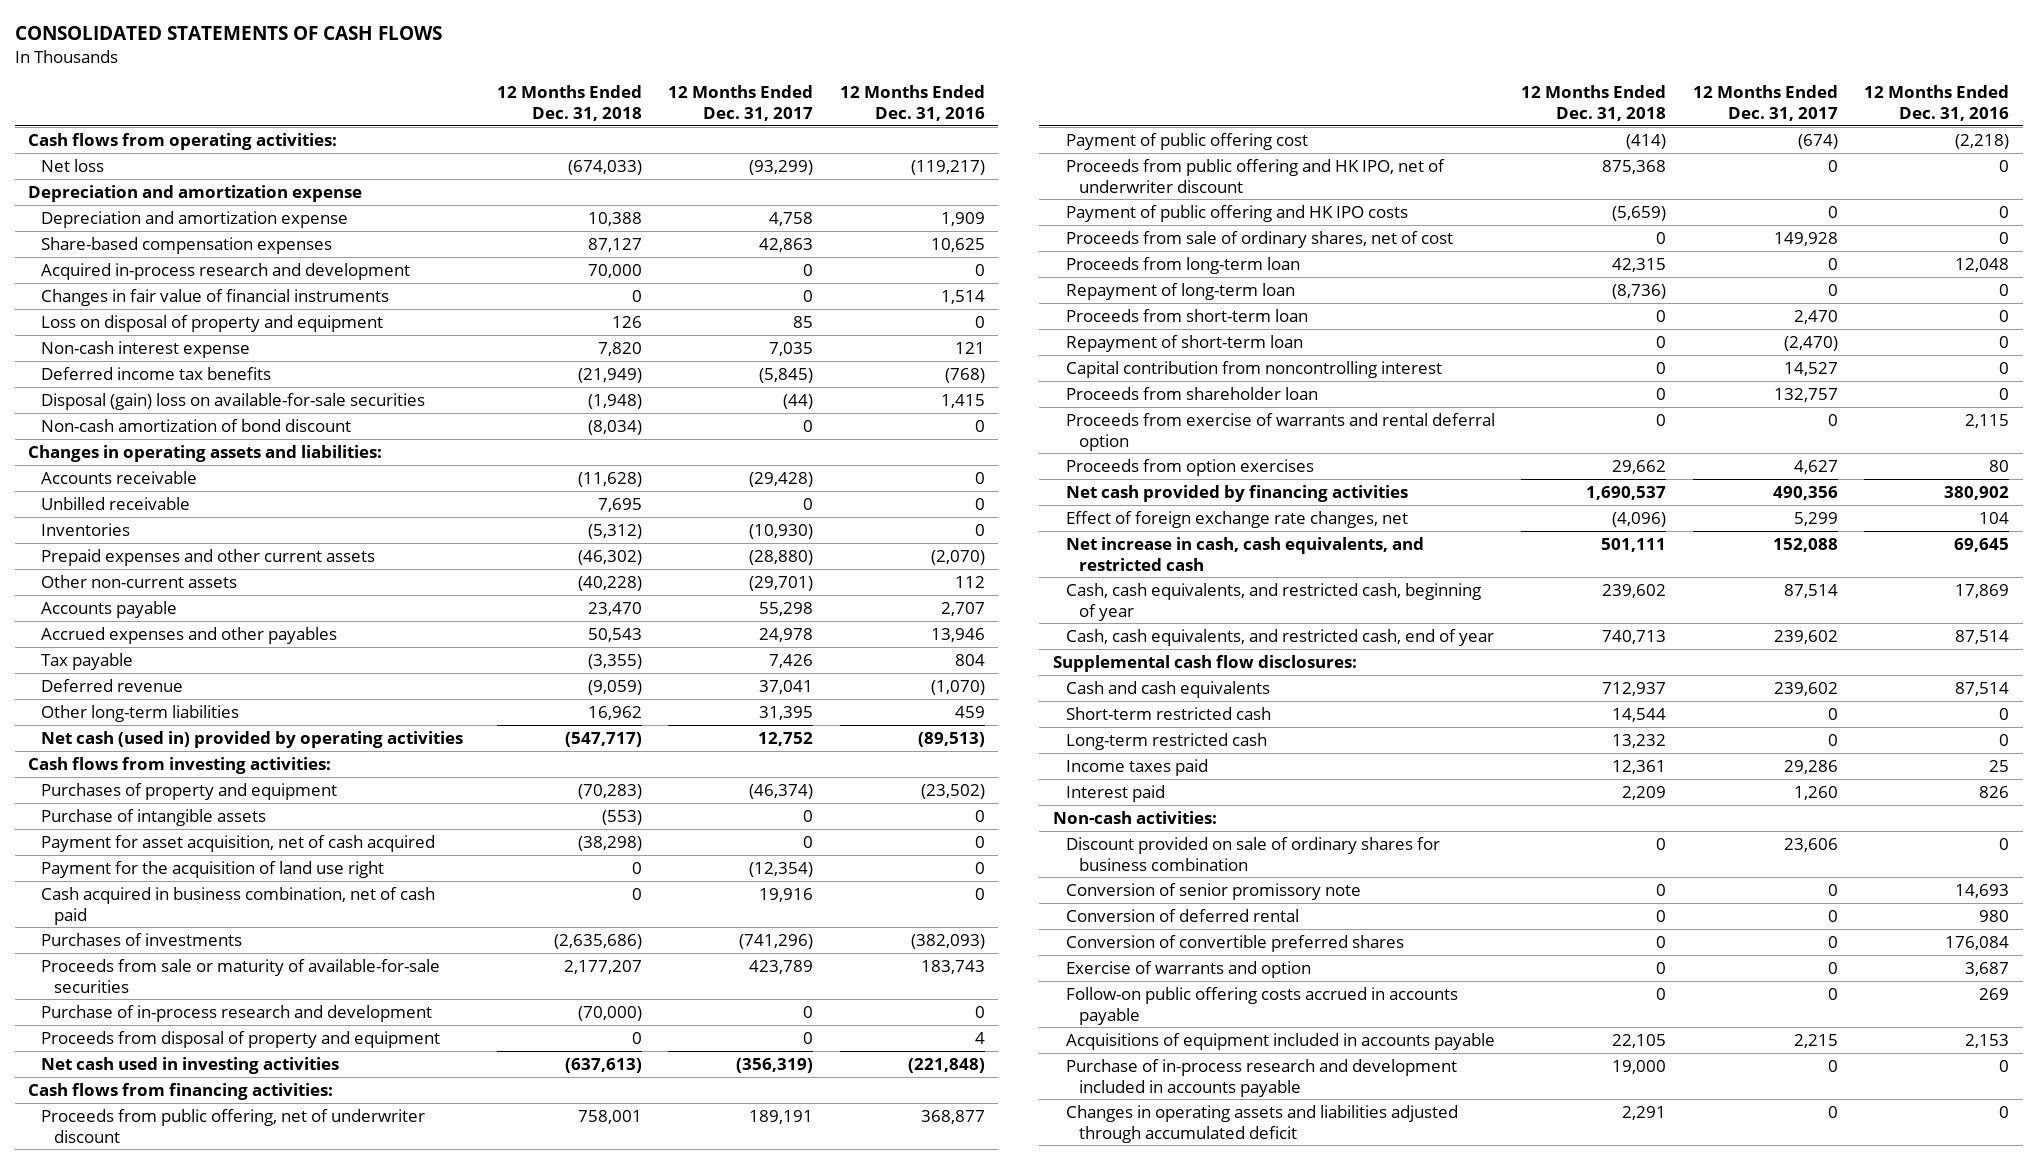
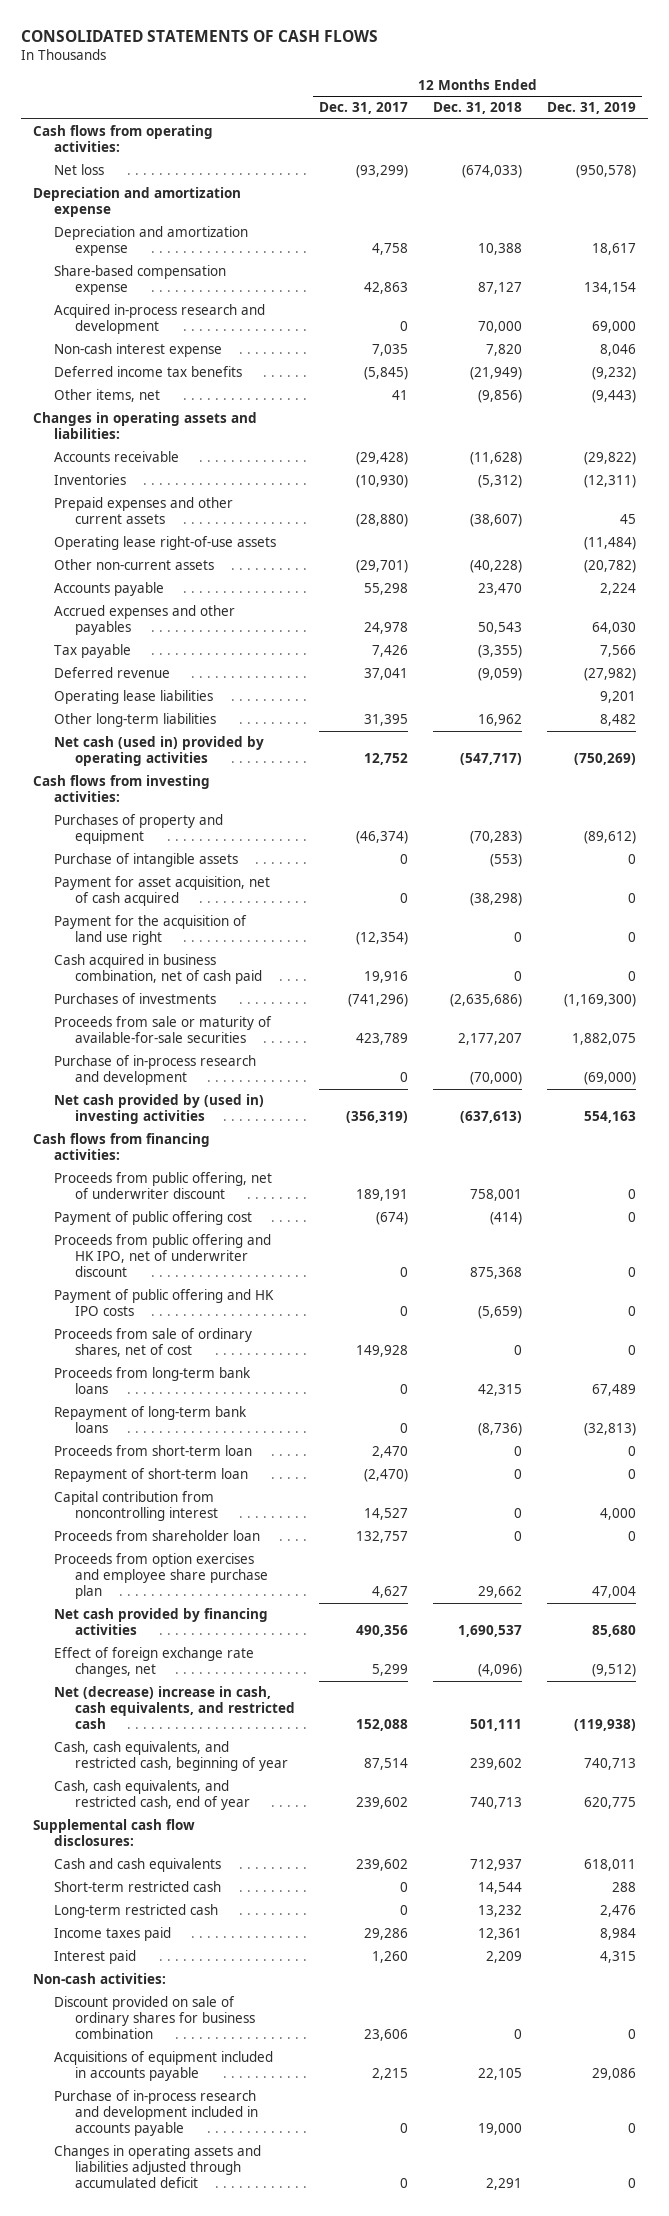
[839,84,985,121] 12 Months Ended Dec. 31, 2016 -> none
none -> [546,102,636,115] Dec. 31, 2019
[41,236,333,254] Share-based compensation expenses -> [54,265,227,296] Share-based compensation expense
[41,288,390,306] Changes in fair value of financial instruments -> none
[41,314,384,332] Loss on disposal of property and equipment -> none
[41,392,426,410] Disposal (gain) loss on available-for-sale securities -> none
[41,418,352,432] Non-cash amortization of bond discount -> none
none -> [54,389,161,403] Other items, net
[41,496,191,510] Unbilled receivable -> none
[577,549,642,565] (46,302) -> [470,514,523,528] (38,607)
none -> [54,536,277,551] Operating lease right-of-use assets
none -> [54,690,214,705] Operating lease liabilities
[41,1030,441,1048] Proceeds from disposal of property and equipment -> none
[41,1056,340,1074] Net cash used in investing activities -> [54,1094,265,1125] Net cash provided by (used in) investing activities
[1065,256,1300,274] Proceeds from long-term loan -> [54,1367,252,1395] Proceeds from long-term bank loans
[1065,282,1295,300] Repayment of long-term loan -> [54,1406,248,1434] Repayment of long-term bank loans
[1065,412,1495,451] Proceeds from exercise of warrants and rental deferral option -> none
[1065,458,1314,476] Proceeds from option exercises -> [54,1553,268,1600] Proceeds from option exercises and employee share purchase plan
[1065,536,1424,571] Net increase in cash, cash equivalents, and restricted cash -> [54,1686,295,1730] Net (decrease) increase in cash, cash equivalents, and restricted cash
[1065,882,1361,900] Conversion of senior promissory note -> none
[1065,908,1299,922] Conversion of deferred rental -> none
[1065,934,1404,952] Conversion of convertible preferred shares -> none
[1065,960,1311,978] Exercise of warrants and option -> none
[1065,986,1458,1025] Follow-on public offering costs accrued in accounts payable -> none

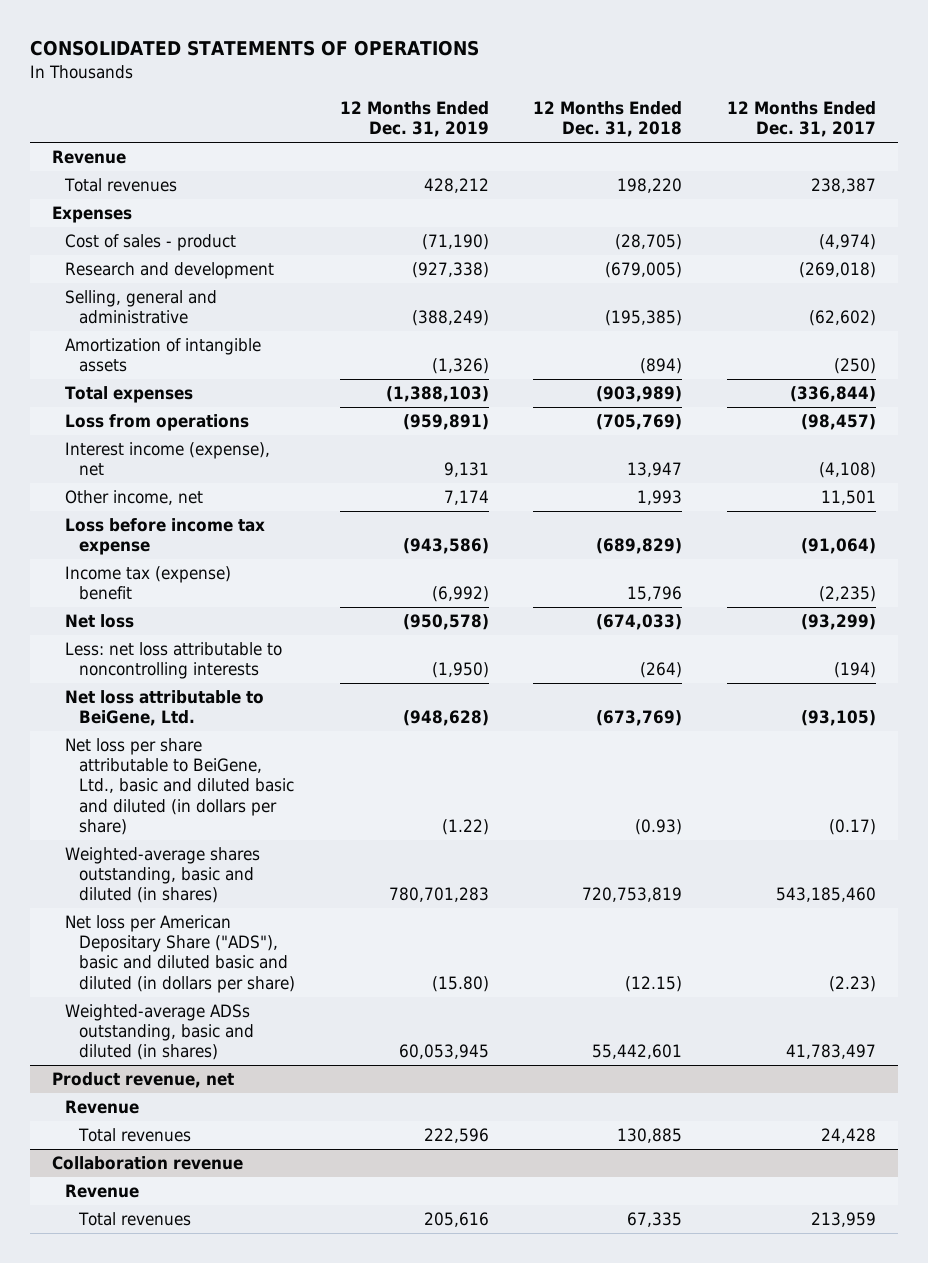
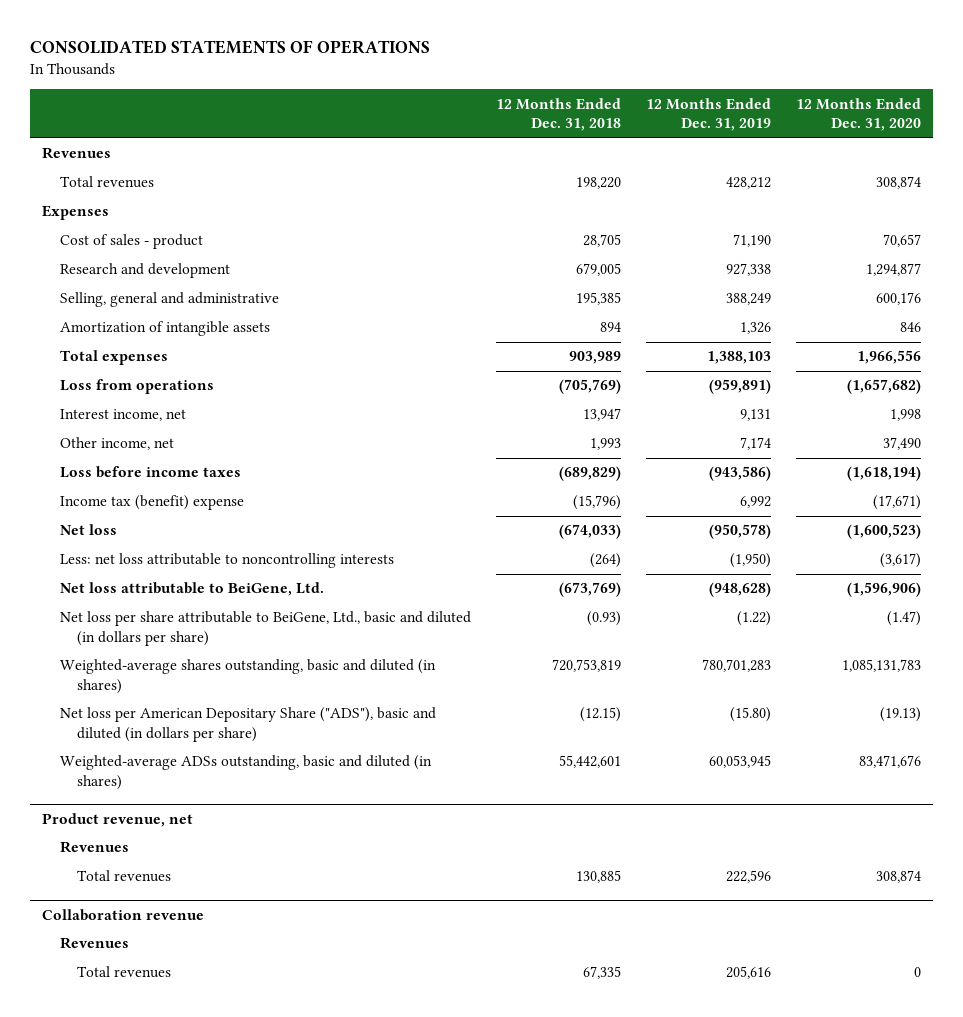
[726,101,876,138] 12 Months Ended Dec. 31, 2017 -> none
none -> [795,97,921,132] 12 Months Ended Dec. 31, 2020
[52,150,127,165] Revenue -> [42,147,112,160] Revenues
[421,234,489,251] (71,190) -> [732,234,771,248] 71,190
[615,234,683,251] (28,705) -> [582,234,621,248] 28,705
[411,262,489,279] (927,338) -> [725,263,771,277] 927,338
[605,262,683,279] (679,005) -> [575,263,621,277] 679,005
[411,310,489,327] (388,249) -> [725,293,771,306] 388,249
[605,310,683,327] (195,385) -> [575,292,621,306] 195,385
[431,358,489,375] (1,326) -> [739,322,771,335] 1,326
[640,358,683,375] (894) -> [599,322,621,333] 894
[385,386,489,403] (1,388,103) -> [706,351,771,365] 1,388,103
[596,386,683,403] (903,989) -> [568,351,621,365] 903,989
[65,442,271,477] Interest income (expense), net -> [59,409,186,422] Interest income, net
[65,518,266,556] Loss before income tax expense -> [59,466,241,479] Loss before income taxes
[65,566,232,601] Income tax (expense) benefit -> [59,495,244,511] Income tax (benefit) expense
[431,586,489,603] (6,992) -> [739,496,771,509] 6,992
[627,586,683,602] 15,796 -> [572,495,621,511] (15,796)
[65,738,294,835] Net loss per share attributable to BeiGene, Ltd., basic and diluted basic and diluted (in dollars per share) -> [59,611,471,646] Net loss per share attributable to BeiGene, Ltd., basic and diluted (in dollars per share)
[65,915,295,993] Net loss per American Depositary Share ("ADS"), basic and diluted basic and diluted (in dollars per share) -> [59,707,436,742] Net loss per American Depositary Share ("ADS"), basic and diluted (in dollars per share)
[65,1100,140,1115] Revenue -> [59,841,129,854] Revenues
[65,1184,140,1199] Revenue -> [59,937,129,950] Revenues

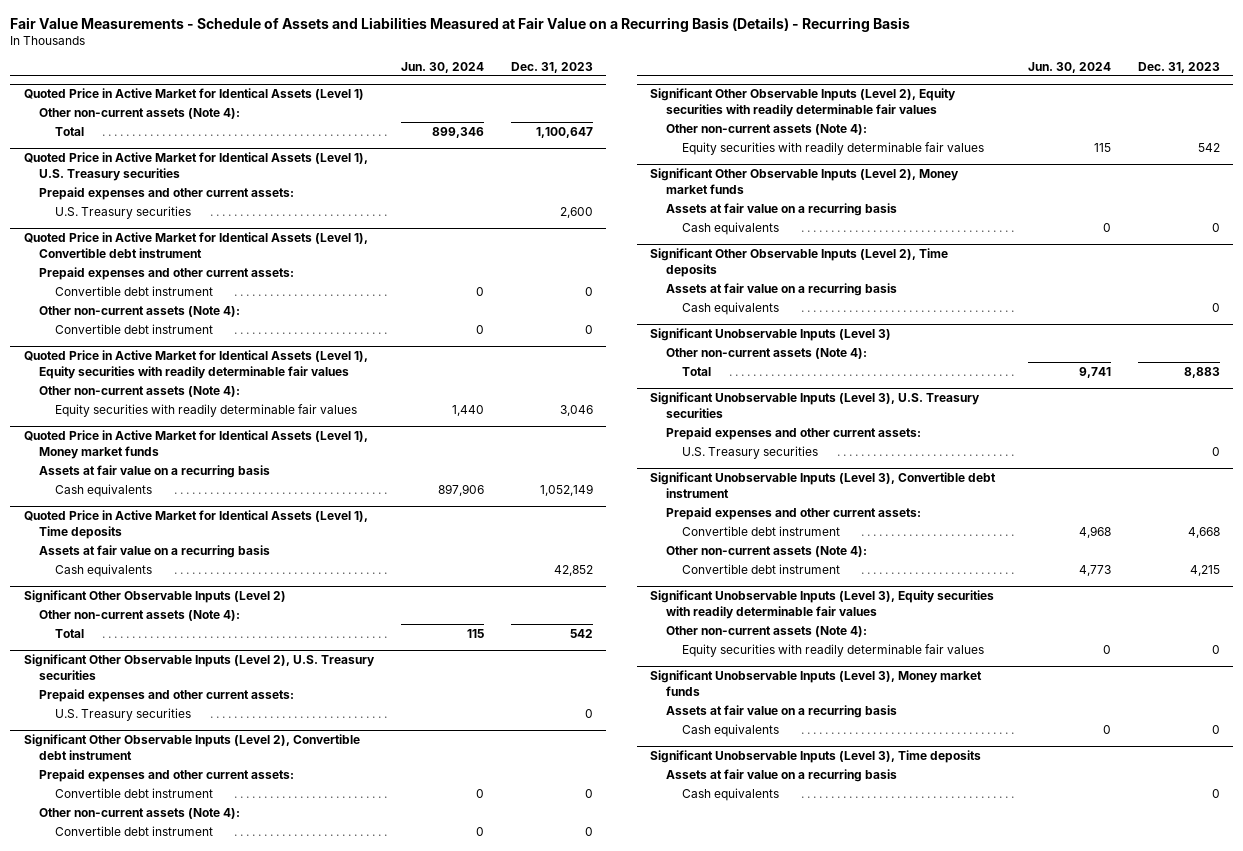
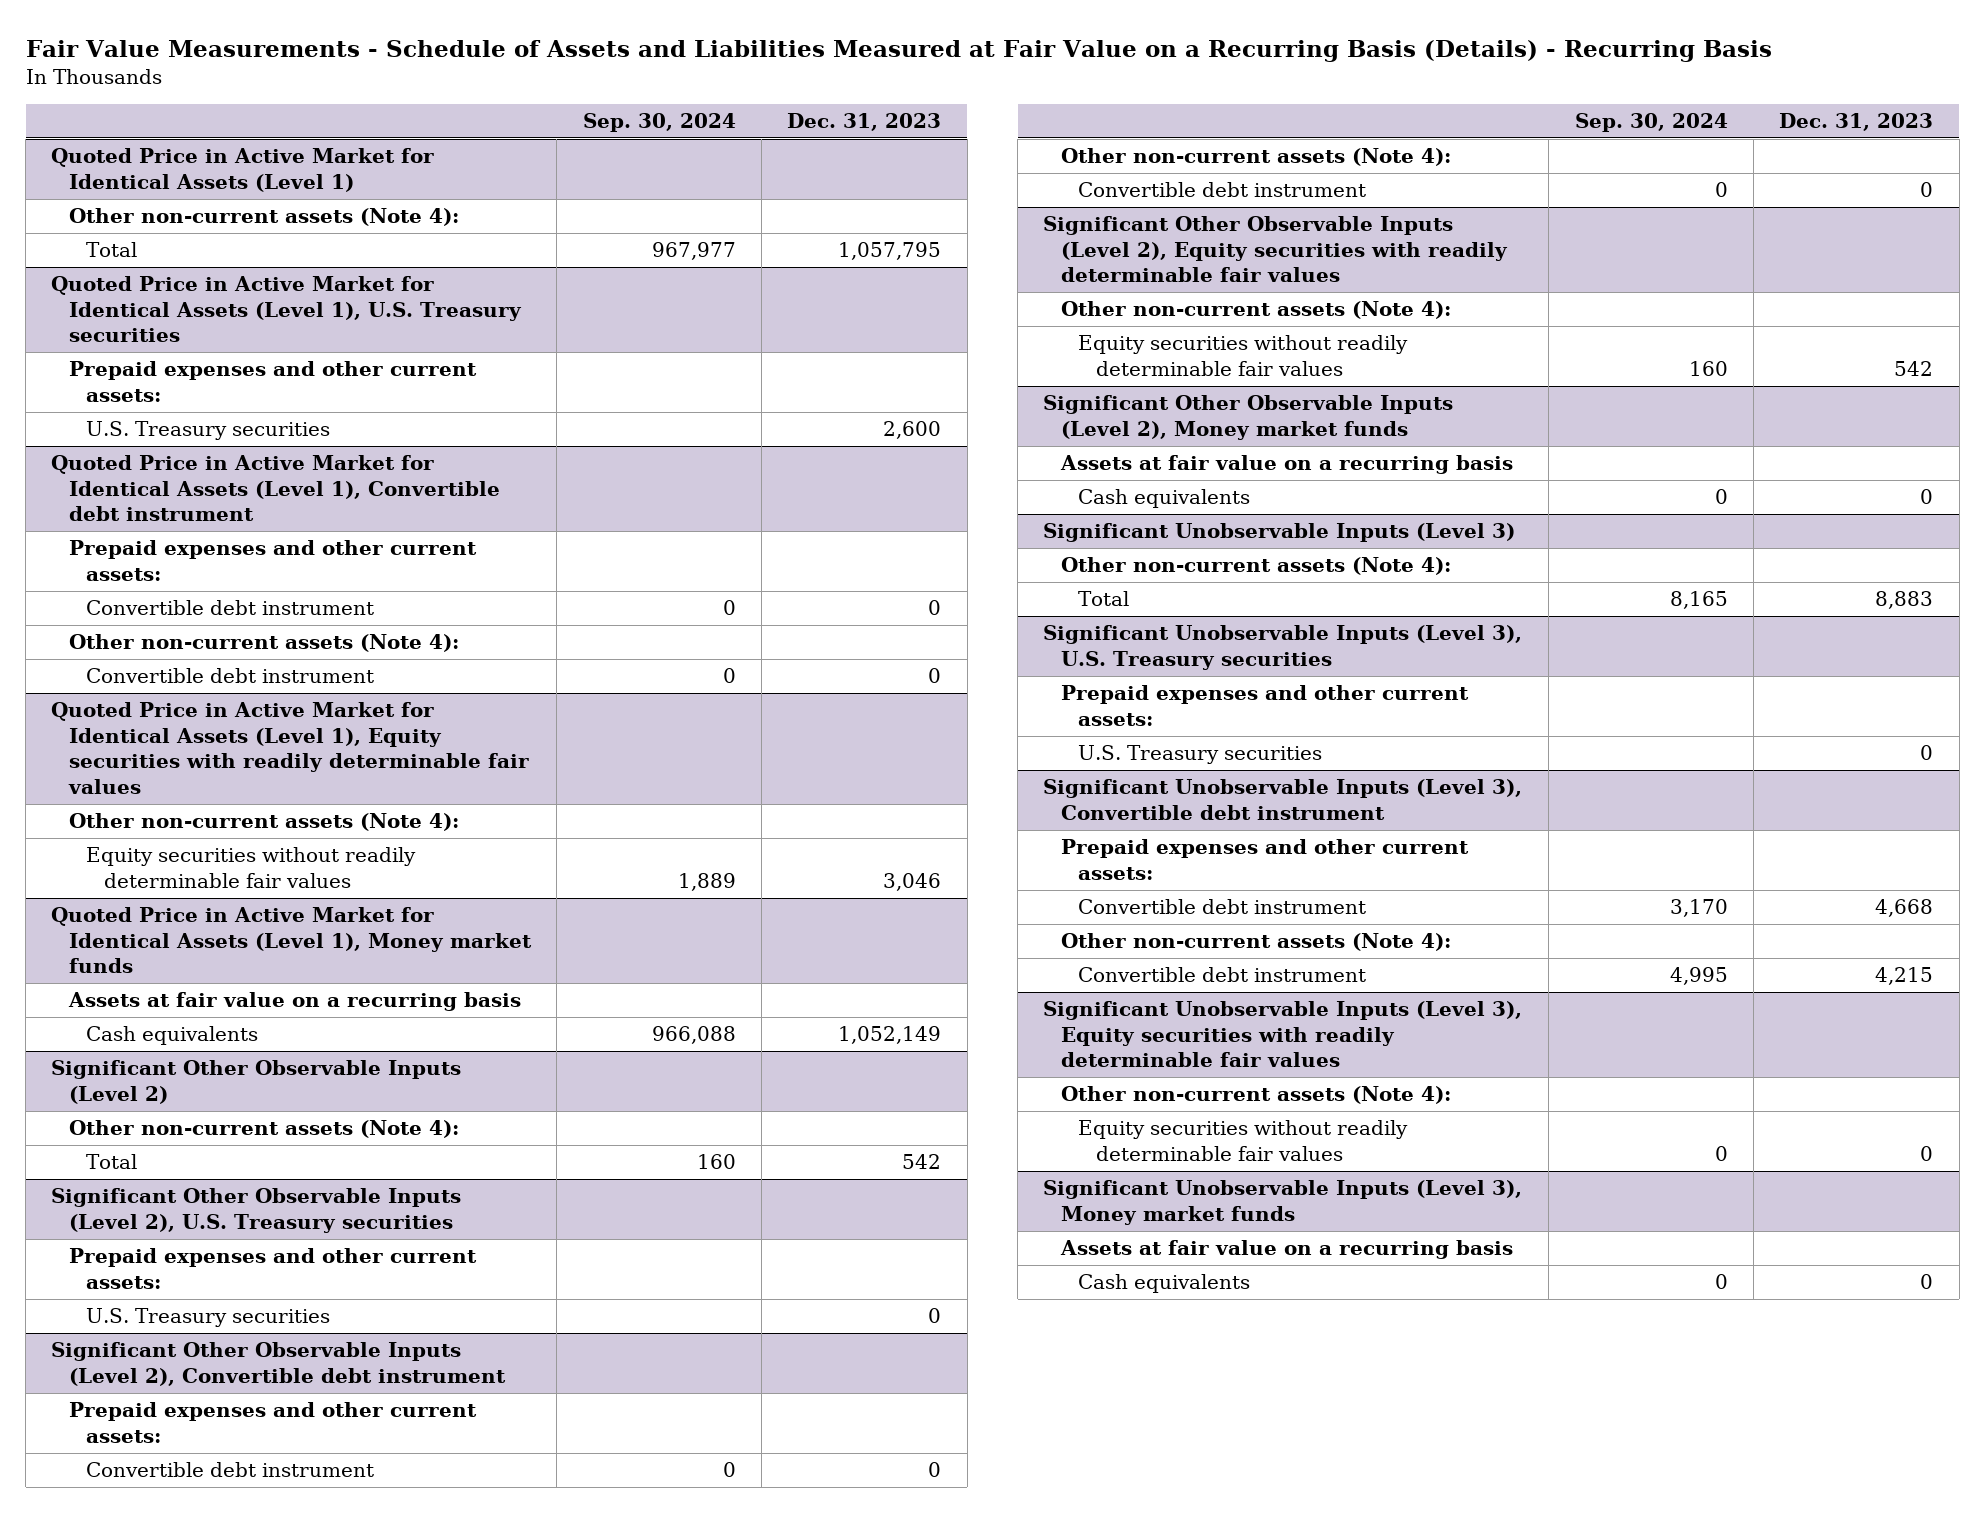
[400,62,484,74] Jun. 30, 2024 -> none
none -> [582,113,736,133] Sep. 30, 2024
[535,126,593,138] 1,100,647 -> [838,242,942,261] 1,057,795
[55,403,358,417] Equity securities with readily determinable fair values -> [86,847,417,888] Equity securities without readily determinable fair values
[23,510,368,539] Quoted Price in Active Market for Identical Assets (Level 1), Time deposits -> none
[39,544,271,558] Assets at fair value on a recurring basis -> none
[55,563,153,577] Cash equivalents -> none
[682,141,985,155] Equity securities with readily determinable fair values -> [1078,335,1409,376] Equity securities without readily determinable fair values
[650,248,949,277] Significant Other Observable Inputs (Level 2), Time deposits -> none
[666,282,898,296] Assets at fair value on a recurring basis -> none
[682,301,780,315] Cash equivalents -> none
[682,643,985,657] Equity securities with readily determinable fair values -> [1078,1120,1409,1161] Equity securities without readily determinable fair values
[650,750,982,764] Significant Unobservable Inputs (Level 3), Time deposits -> none
[666,768,898,782] Assets at fair value on a recurring basis -> none
[682,787,780,801] Cash equivalents -> none

